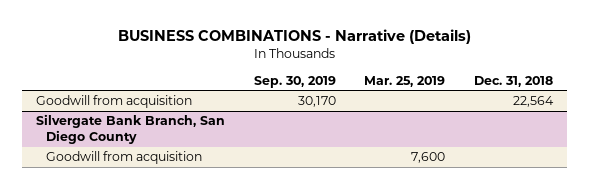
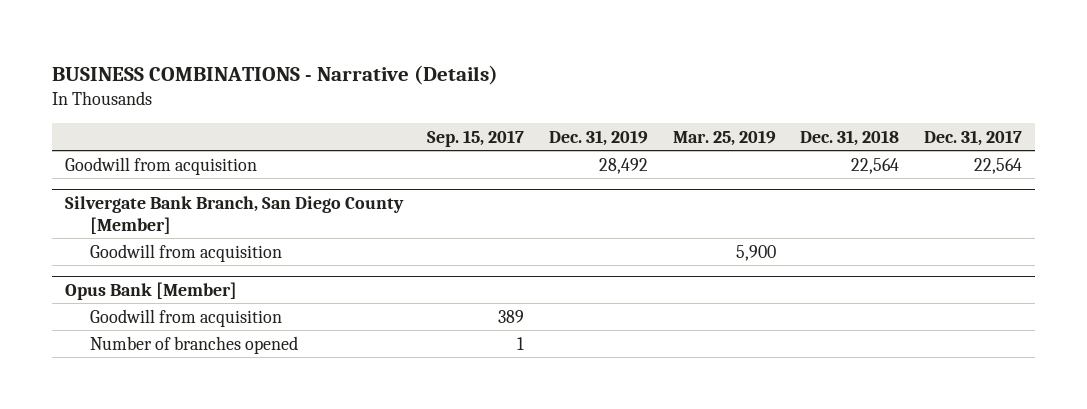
[253,75,336,88] Sep. 30, 2019 -> none
none -> [427,129,525,147] Sep. 15, 2017
none -> [549,129,649,146] Dec. 31, 2019
none -> [924,129,1023,146] Dec. 31, 2017
[36,114,226,145] Silvergate Bank Branch, San Diego County -> [64,195,404,234] Silvergate Bank Branch, San Diego County [Member]
[411,152,446,164] 7,600 -> [735,244,776,261] 5,900
none -> [64,281,237,300] Opus Bank [Member]
none -> [89,308,282,327] Goodwill from acquisition
none -> [89,335,298,354] Number of branches opened

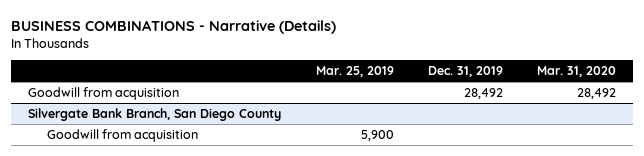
[427,129,525,147] Sep. 15, 2017 -> none
[800,129,900,146] Dec. 31, 2018 -> none
[924,129,1023,146] Dec. 31, 2017 -> none
none -> [537,66,617,78] Mar. 31, 2020
[64,195,404,234] Silvergate Bank Branch, San Diego County [Member] -> [28,108,282,122] Silvergate Bank Branch, San Diego County
[64,281,237,300] Opus Bank [Member] -> none
[89,308,282,327] Goodwill from acquisition -> none
[89,335,298,354] Number of branches opened -> none

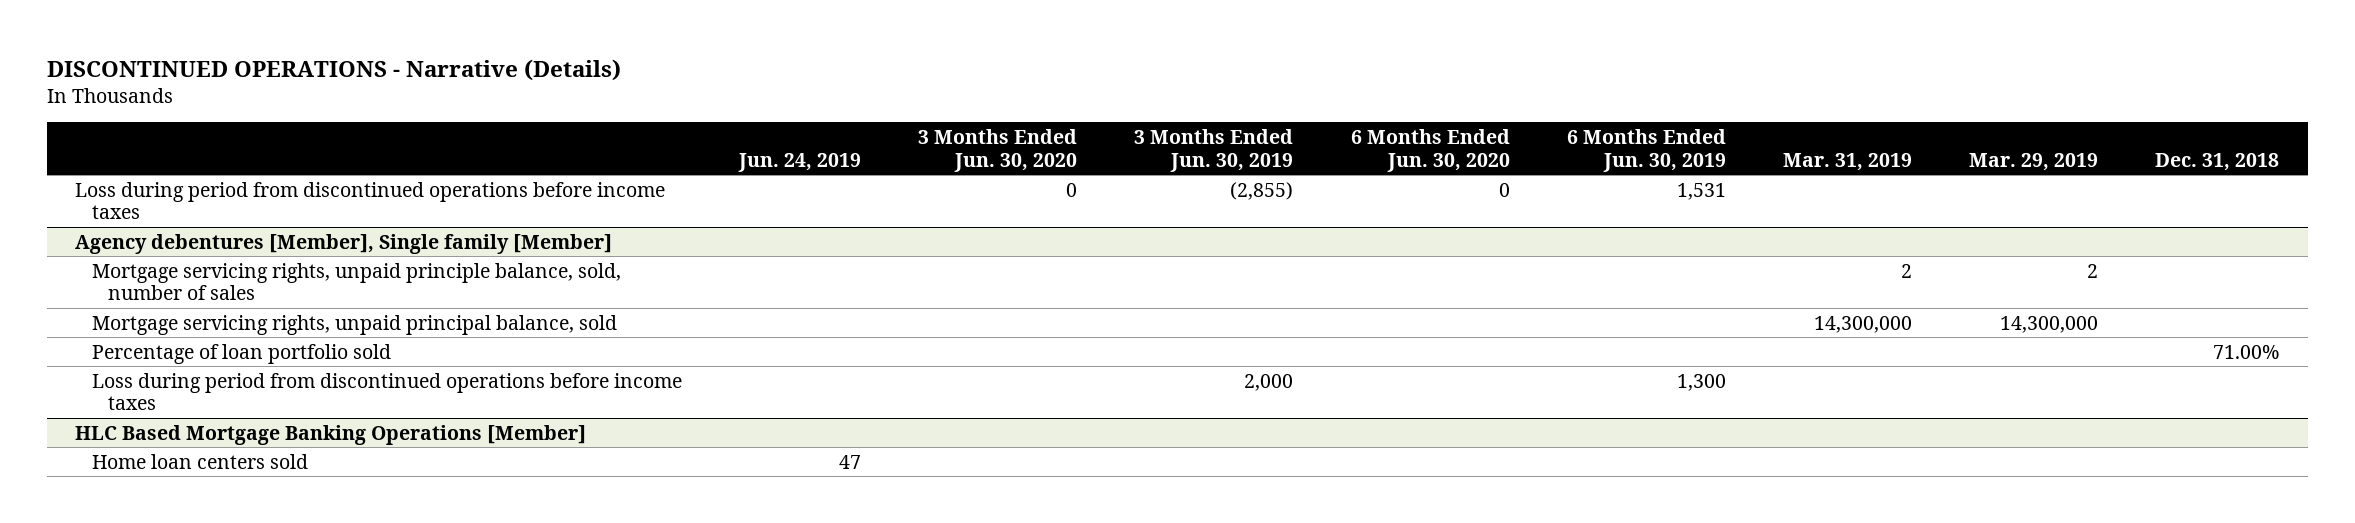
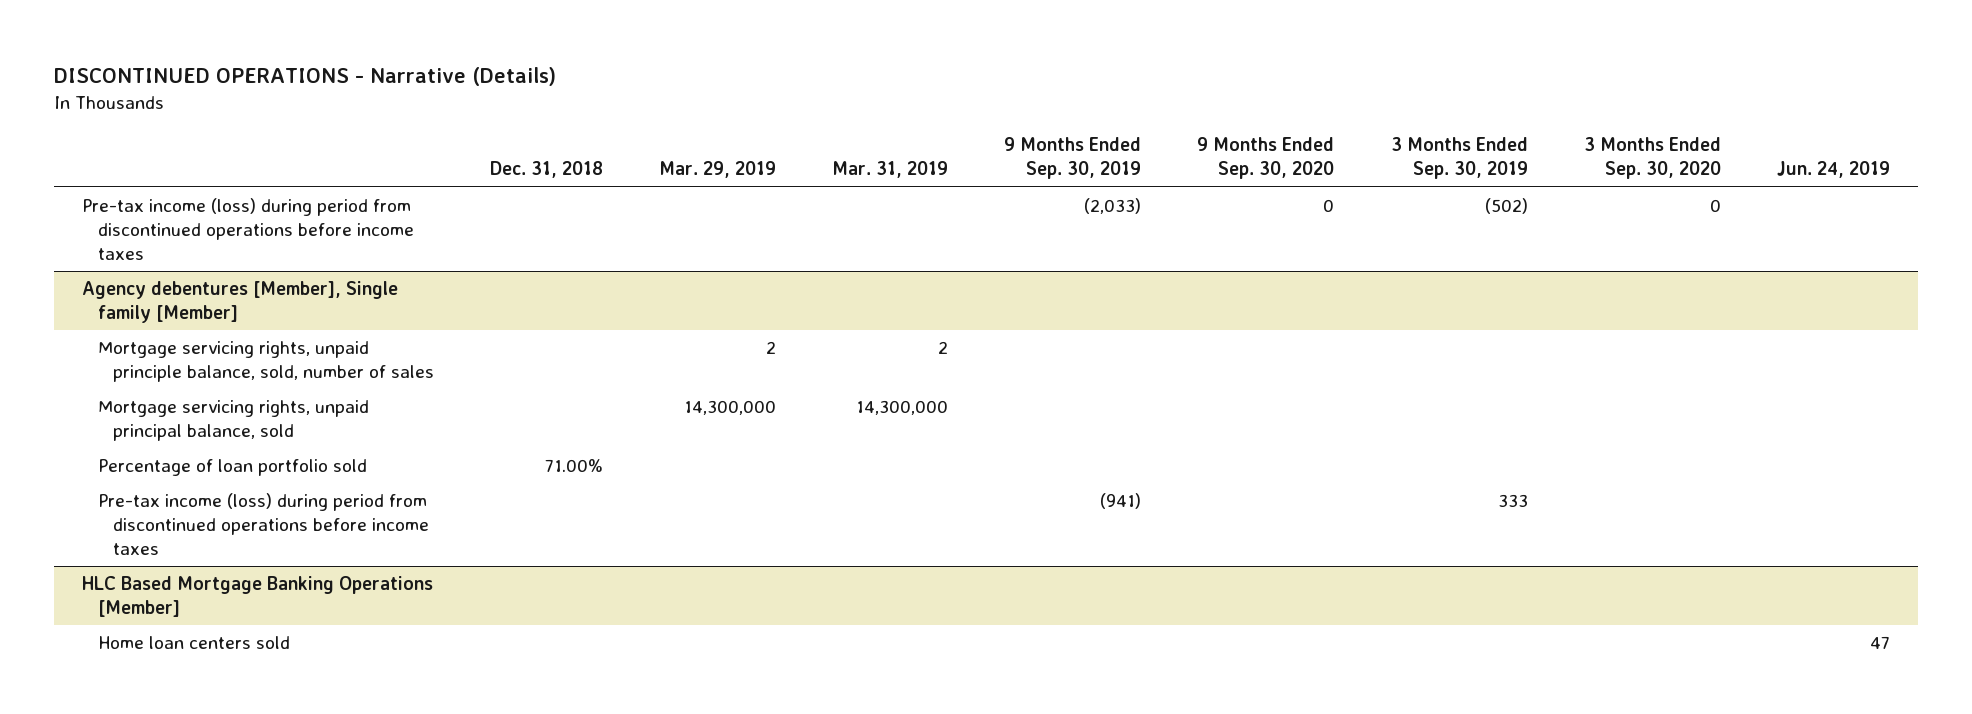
[918,129,1078,172] 3 Months Ended Jun. 30, 2020 -> none
[1134,129,1294,172] 3 Months Ended Jun. 30, 2019 -> none
[1350,129,1510,172] 6 Months Ended Jun. 30, 2020 -> none
[1566,129,1726,172] 6 Months Ended Jun. 30, 2019 -> none
none -> [1004,137,1142,180] 9 Months Ended Sep. 30, 2019
none -> [1197,137,1335,180] 9 Months Ended Sep. 30, 2020
none -> [1390,137,1528,180] 3 Months Ended Sep. 30, 2019
none -> [1583,137,1721,180] 3 Months Ended Sep. 30, 2020
[75,181,666,220] Loss during period from discontinued operations before income taxes -> [82,197,414,261] Pre-tax income (loss) during period from discontinued operations before income taxes
[91,372,682,411] Loss during period from discontinued operations before income taxes -> [97,492,429,556] Pre-tax income (loss) during period from discontinued operations before income taxes

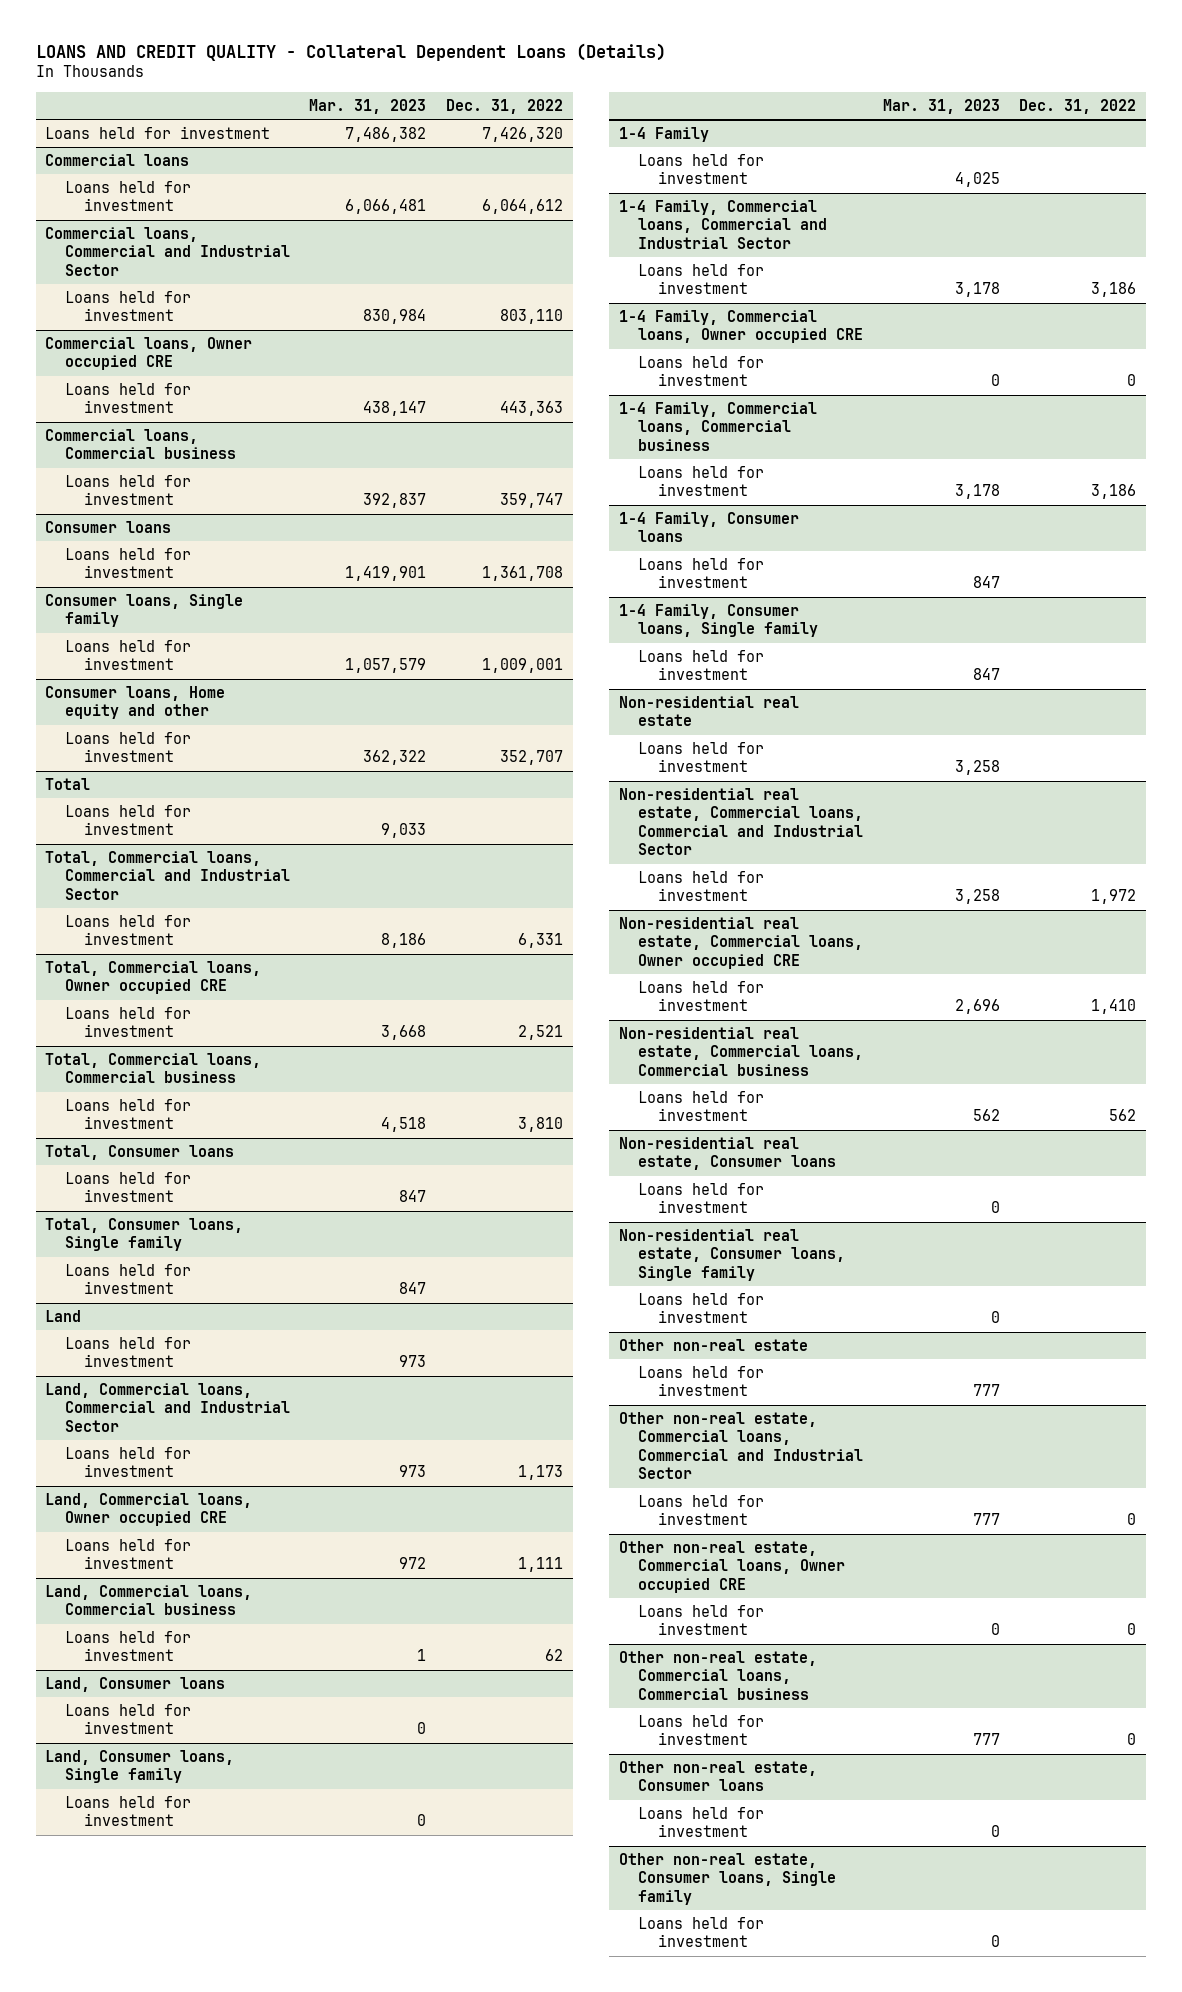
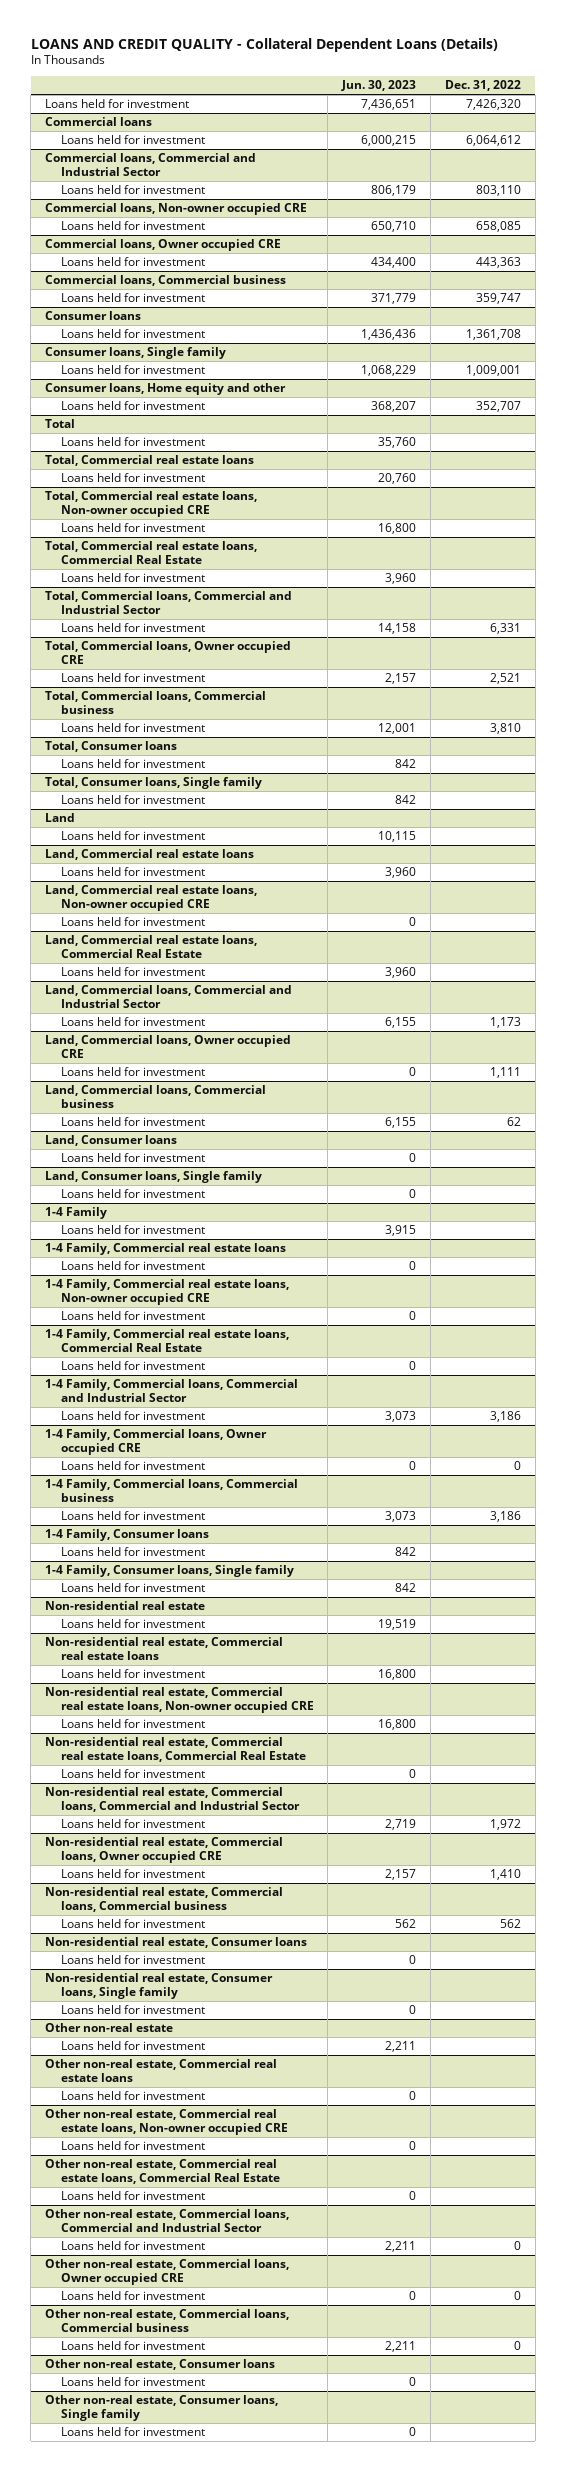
[309,98,427,114] Mar. 31, 2023 -> none
none -> [341,80,417,92] Jun. 30, 2023
none -> [45,203,308,216] Commercial loans, Non-owner occupied CRE
none -> [60,221,205,231] Loans held for investment
none -> [45,455,255,467] Total, Commercial real estate loans
none -> [60,473,205,483] Loans held for investment
none -> [45,491,258,518] Total, Commercial real estate loans, Non-owner occupied CRE
none -> [60,523,205,533] Loans held for investment
none -> [45,541,258,565] Total, Commercial real estate loans, Commercial Real Estate
none -> [60,573,205,583] Loans held for investment
none -> [45,849,255,861] Land, Commercial real estate loans
none -> [60,867,205,877] Loans held for investment
none -> [45,885,258,912] Land, Commercial real estate loans, Non-owner occupied CRE
none -> [60,917,205,927] Loans held for investment
none -> [45,935,258,959] Land, Commercial real estate loans, Commercial Real Estate
none -> [60,967,205,977] Loans held for investment
none -> [45,1243,287,1256] 1-4 Family, Commercial real estate loans
none -> [60,1261,205,1271] Loans held for investment
none -> [45,1279,290,1306] 1-4 Family, Commercial real estate loans, Non-owner occupied CRE
none -> [60,1311,205,1321] Loans held for investment
none -> [45,1329,290,1353] 1-4 Family, Commercial real estate loans, Commercial Real Estate
none -> [60,1361,205,1371] Loans held for investment
none -> [45,1637,284,1661] Non-residential real estate, Commercial real estate loans
none -> [60,1669,205,1679] Loans held for investment
none -> [45,1687,314,1714] Non-residential real estate, Commercial real estate loans, Non-owner occupied CRE
none -> [60,1719,205,1729] Loans held for investment
none -> [45,1737,306,1763] Non-residential real estate, Commercial real estate loans, Commercial Real Estate
none -> [60,1769,205,1779] Loans held for investment
none -> [45,2059,278,2083] Other non-real estate, Commercial real estate loans
none -> [60,2091,205,2101] Loans held for investment
none -> [45,2109,288,2136] Other non-real estate, Commercial real estate loans, Non-owner occupied CRE
none -> [60,2141,205,2151] Loans held for investment
none -> [45,2159,280,2185] Other non-real estate, Commercial real estate loans, Commercial Real Estate
none -> [60,2191,205,2201] Loans held for investment

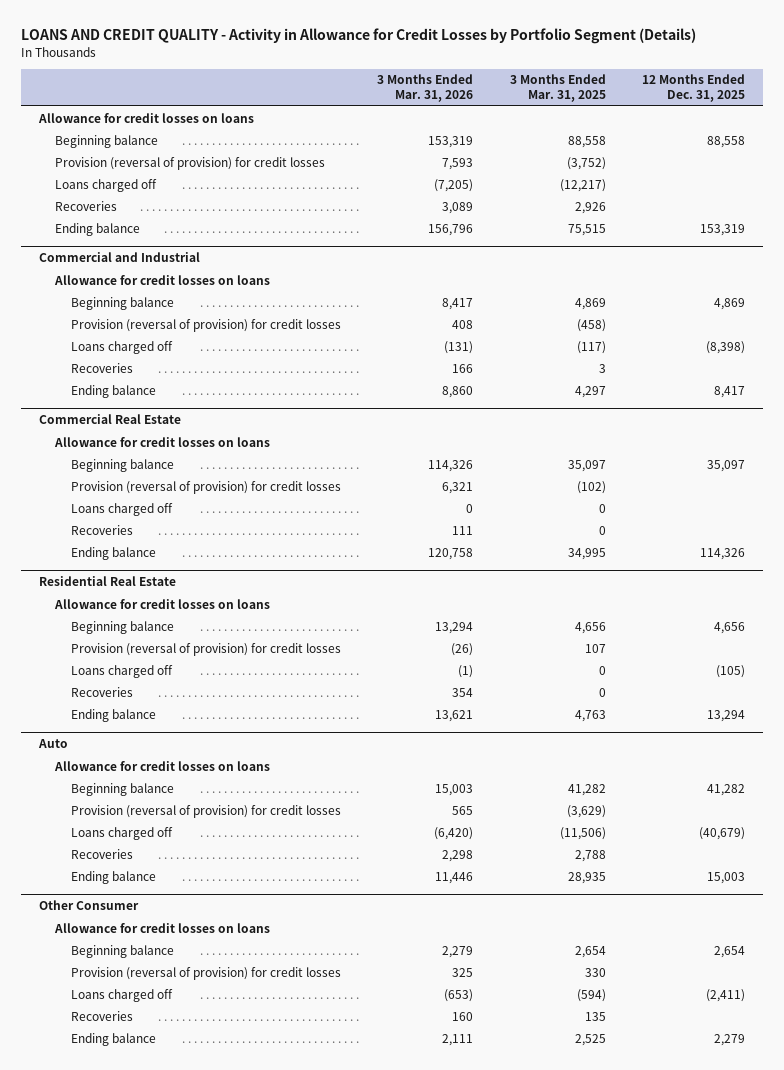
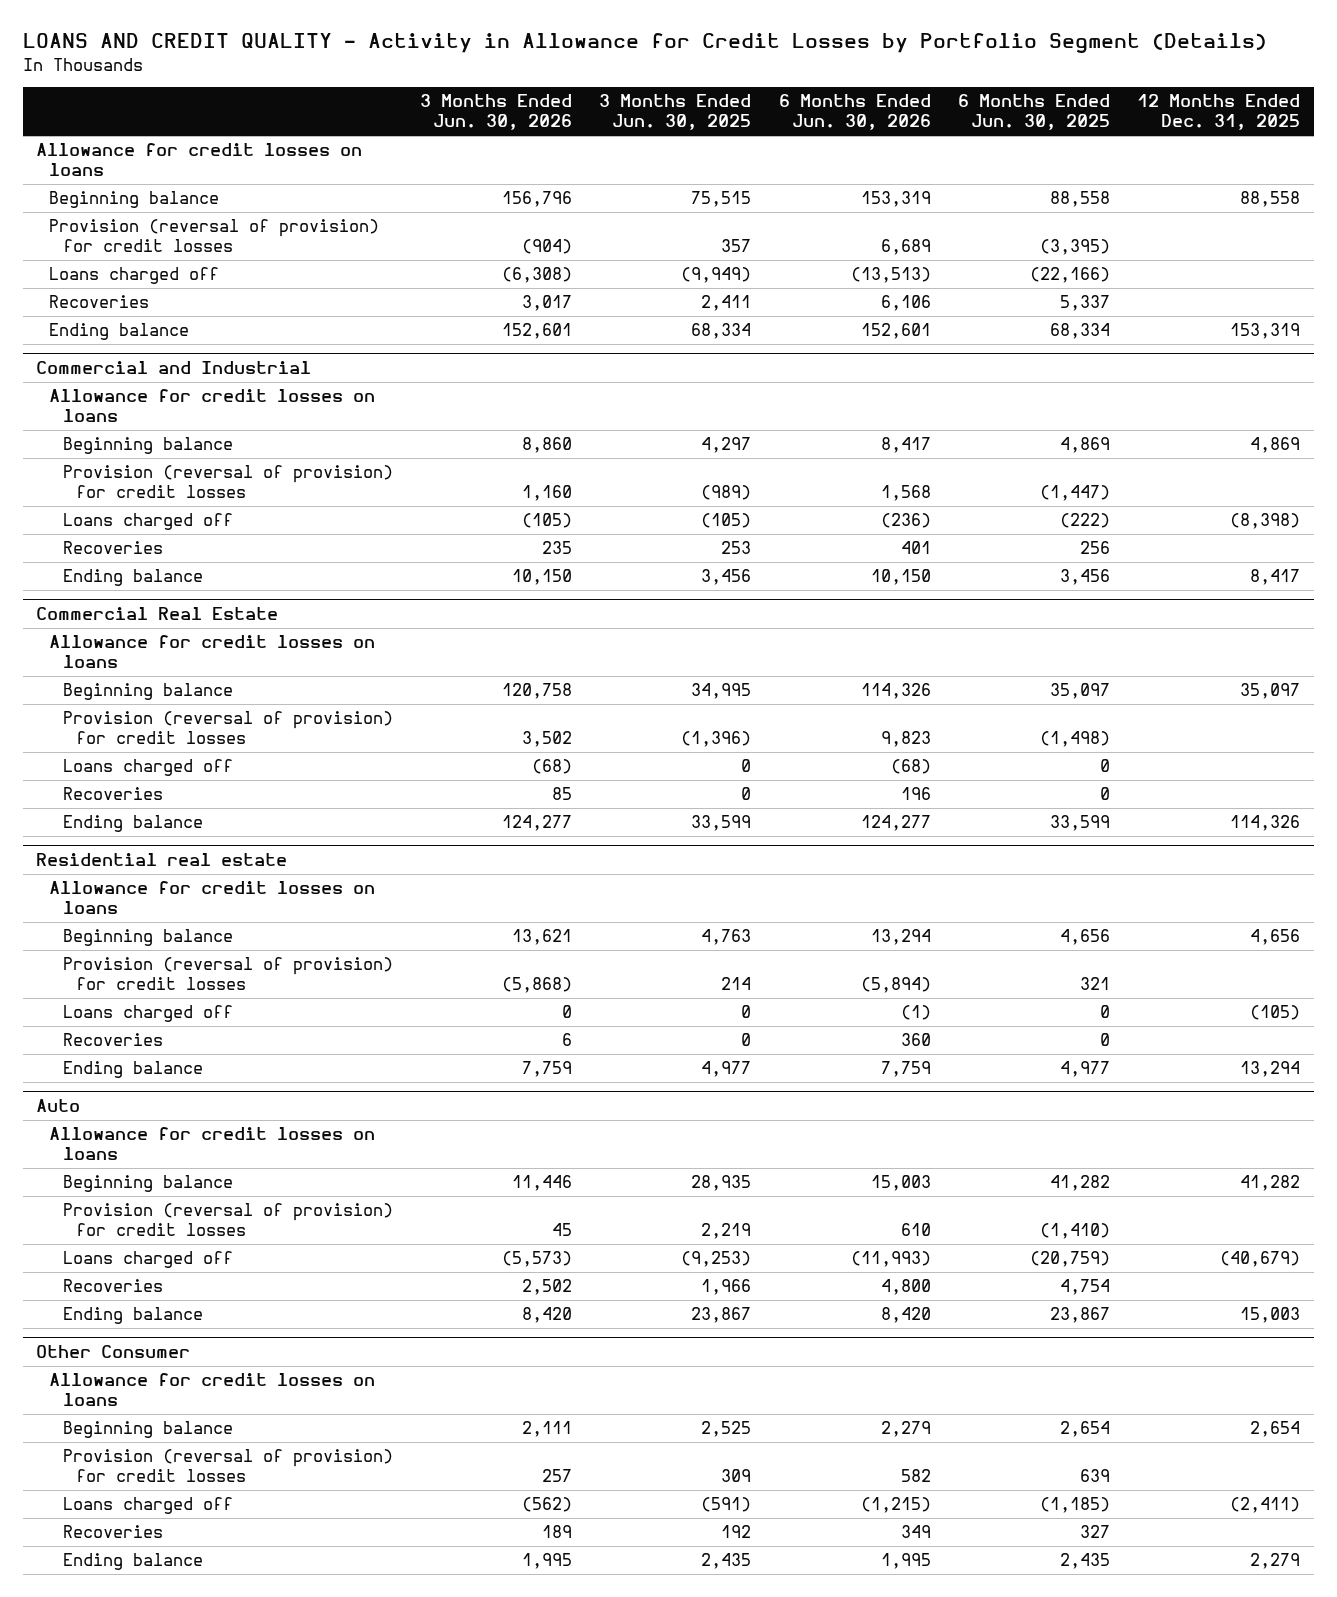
[377,74,474,103] 3 Months Ended Mar. 31, 2026 -> none
[509,74,606,103] 3 Months Ended Mar. 31, 2025 -> none
none -> [419,94,572,131] 3 Months Ended Jun. 30, 2026
none -> [599,94,752,131] 3 Months Ended Jun. 30, 2025
none -> [778,94,931,131] 6 Months Ended Jun. 30, 2026
none -> [957,94,1110,131] 6 Months Ended Jun. 30, 2025
[39,575,177,586] Residential Real Estate -> [36,853,288,867] Residential real estate

